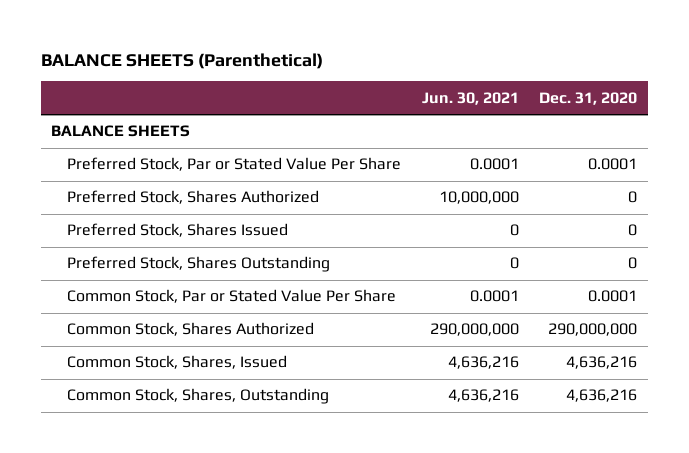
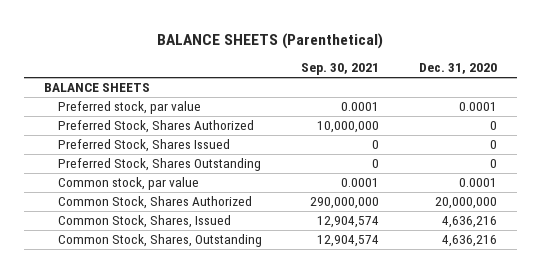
[421,91,519,105] Jun. 30, 2021 -> none
none -> [301,63,380,76] Sep. 30, 2021
[66,157,401,172] Preferred Stock, Par or Stated Value Per Share -> [57,101,201,115] Preferred stock, par value
[66,289,396,304] Common Stock, Par or Stated Value Per Share -> [57,177,199,191] Common stock, par value
[548,323,638,337] 290,000,000 -> [434,197,497,210] 20,000,000

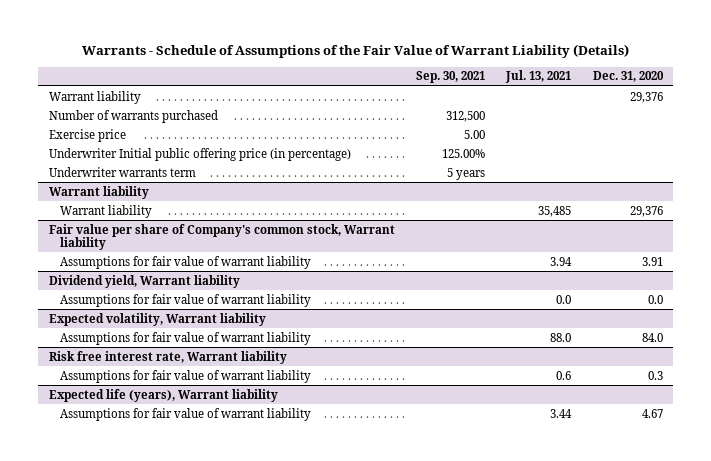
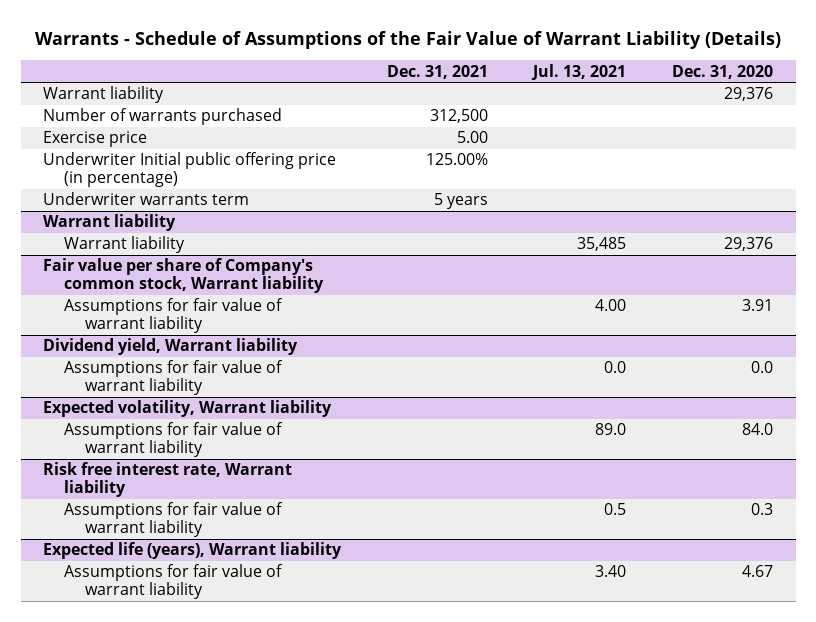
[415,71,485,84] Sep. 30, 2021 -> none
none -> [386,64,488,79] Dec. 31, 2021
[550,256,573,266] 3.94 -> [595,299,627,312] 4.00
[550,332,572,342] 88.0 -> [595,423,627,436] 89.0
[556,370,572,380] 0.6 -> [604,503,627,516] 0.5
[550,408,573,418] 3.44 -> [595,565,627,578] 3.40

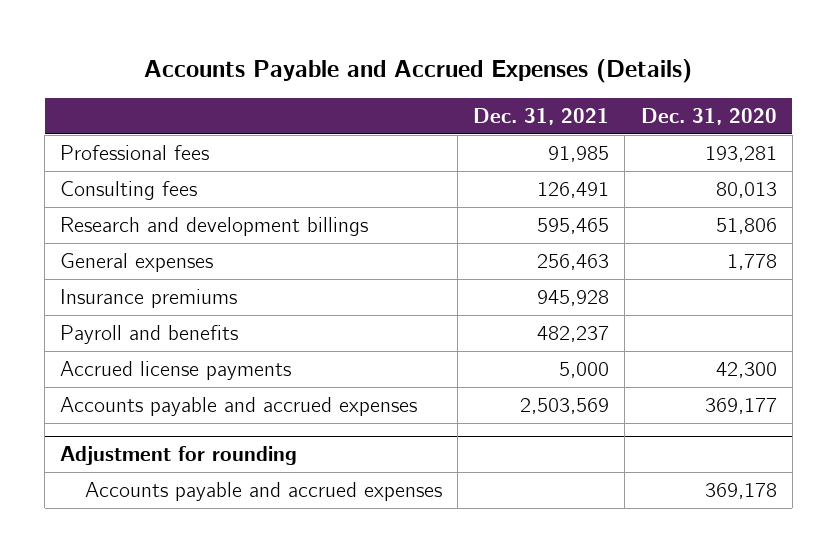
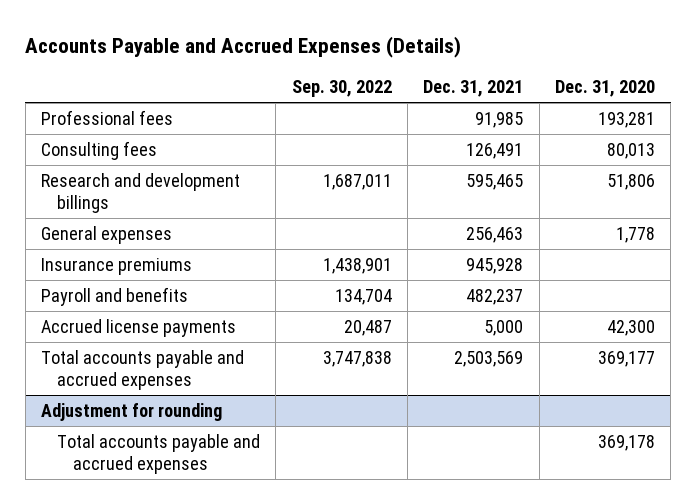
none -> [291,80,392,98] Sep. 30, 2022
[60,397,418,417] Accounts payable and accrued expenses -> [40,350,244,390] Total accounts payable and accrued expenses
[84,482,442,502] Accounts payable and accrued expenses -> [57,434,261,474] Total accounts payable and accrued expenses

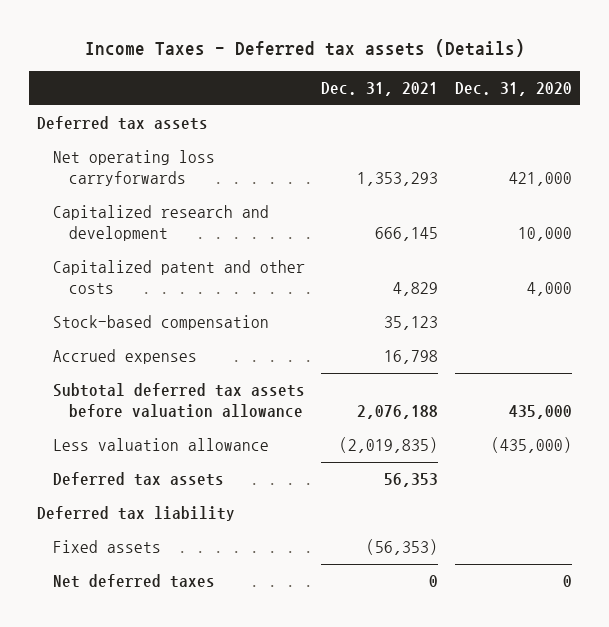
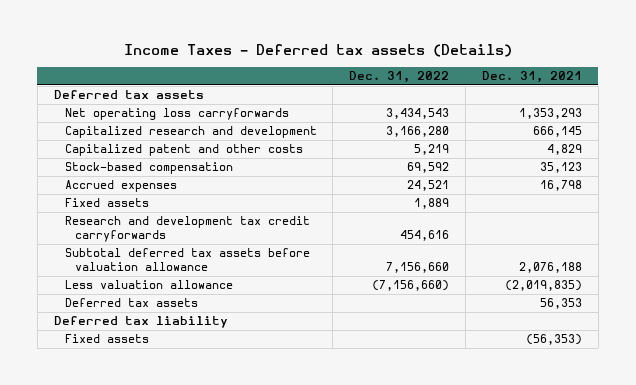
[454,81,572,96] Dec. 31, 2020 -> none
none -> [349,71,450,84] Dec. 31, 2022
none -> [64,198,149,208] Fixed assets
none -> [64,216,310,243] Research and development tax credit carryforwards
[52,574,215,589] Net deferred taxes -> none

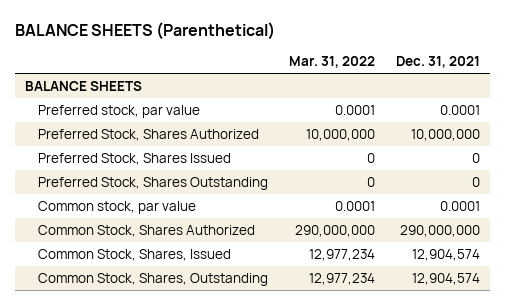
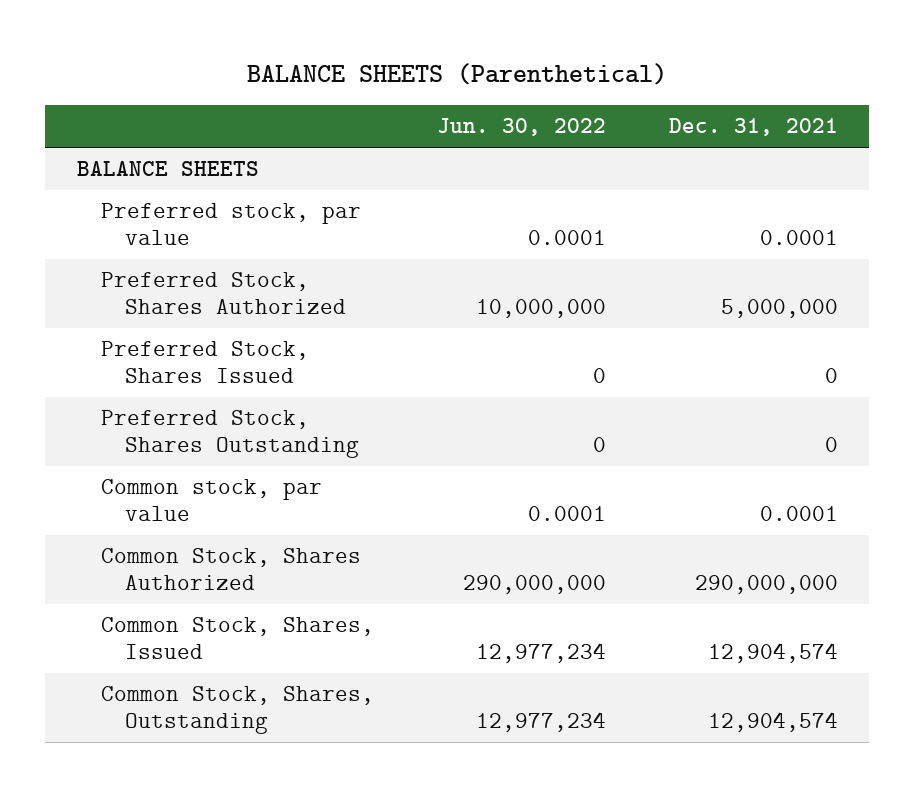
[289,56,376,69] Mar. 31, 2022 -> none
none -> [436,118,606,137] Jun. 30, 2022
[411,128,481,141] 10,000,000 -> [720,299,838,319] 5,000,000

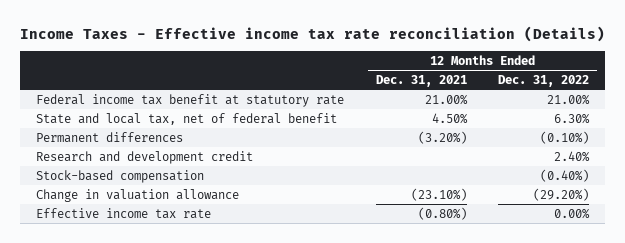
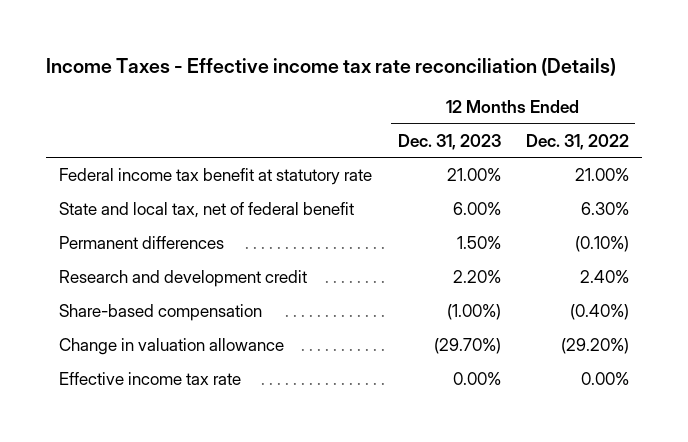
[375,74,467,87] Dec. 31, 2021 -> none
none -> [397,133,501,150] Dec. 31, 2023
[35,169,204,183] Stock-based compensation -> [58,304,262,322] Share-based compensation

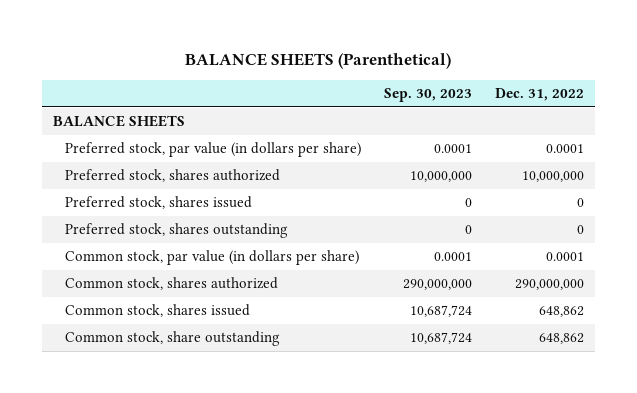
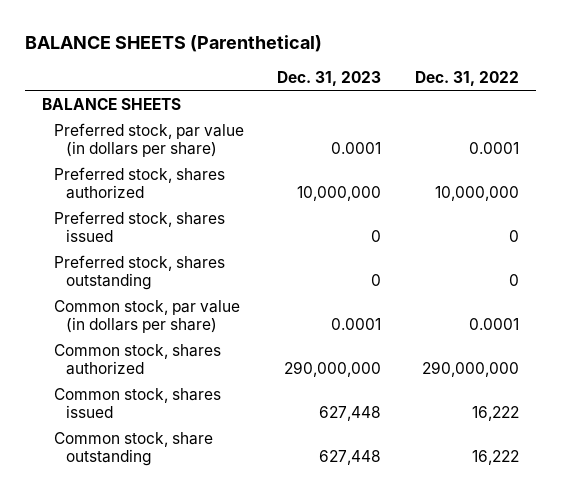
[384,87,473,102] Sep. 30, 2023 -> none
none -> [277,71,382,87] Dec. 31, 2023
[538,306,584,318] 648,862 -> [472,405,520,421] 16,222
[538,333,584,345] 648,862 -> [472,449,520,465] 16,222

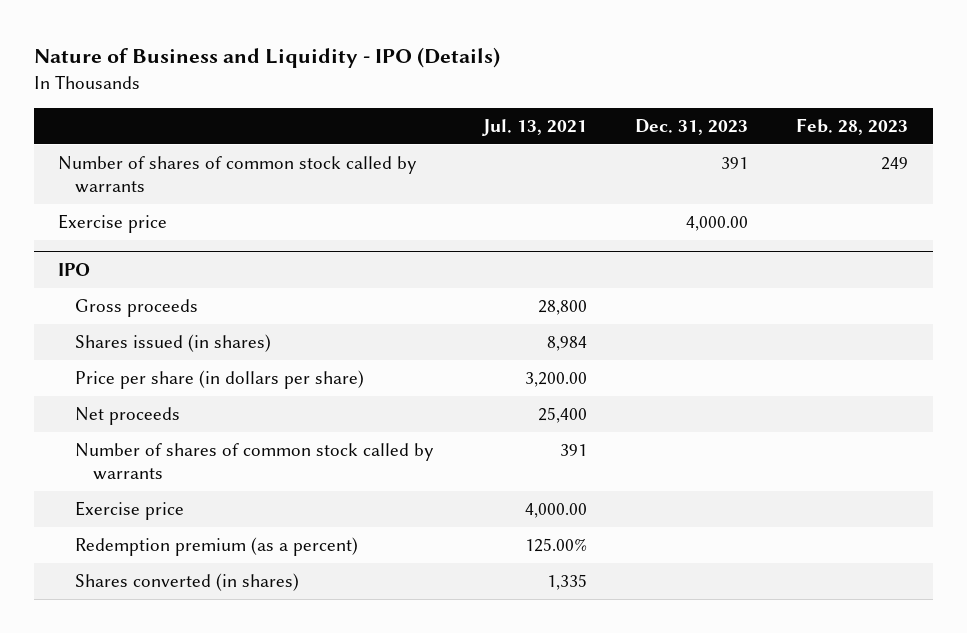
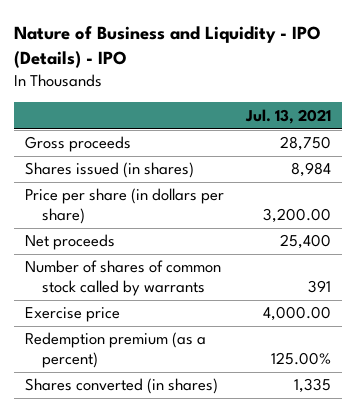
[34,47,501,69] Nature of Business and Liquidity - IPO (Details) -> [13,26,321,69] Nature of Business and Liquidity - IPO (Details) - IPO
[635,118,749,135] Dec. 31, 2023 -> none
[796,117,909,135] Feb. 28, 2023 -> none
[58,156,418,194] Number of shares of common stock called by warrants -> none
[58,214,168,234] Exercise price -> none
[58,262,91,276] IPO -> none
[537,300,587,316] 28,800 -> [280,136,332,152] 28,750

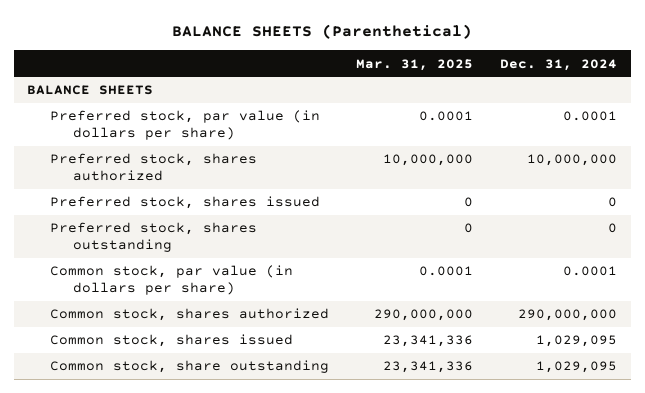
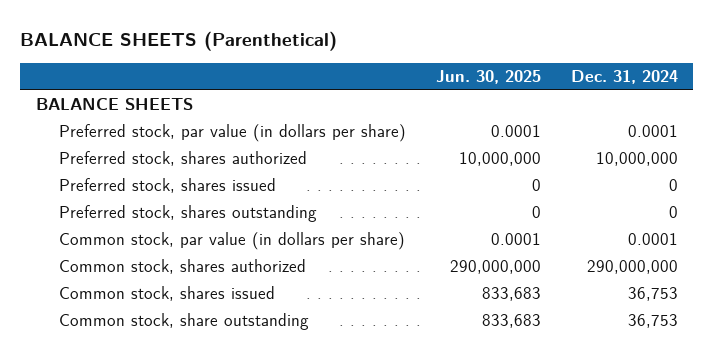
[356,58,474,71] Mar. 31, 2025 -> none
none -> [435,69,541,84] Jun. 30, 2025
[536,335,618,348] 1,029,095 -> [628,287,679,302] 36,753
[536,361,618,374] 1,029,095 -> [628,314,679,329] 36,753

